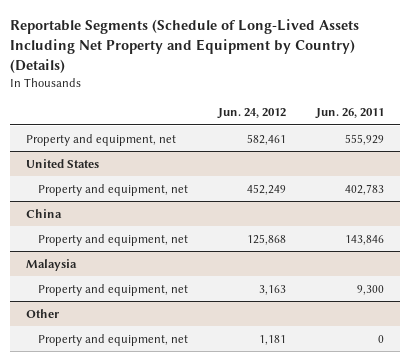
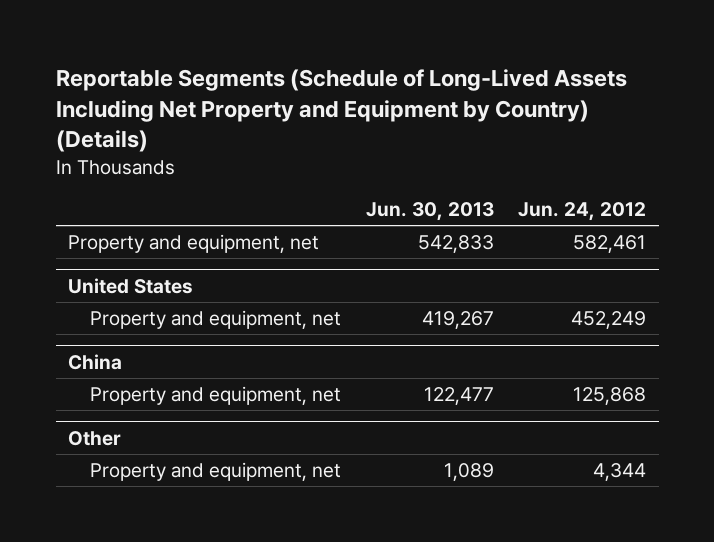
[315,108,385,120] Jun. 26, 2011 -> none
none -> [365,202,494,222] Jun. 30, 2013
[25,258,77,271] Malaysia -> none
[37,283,188,296] Property and equipment, net -> none
[259,334,287,345] 1,181 -> [593,463,647,482] 4,344

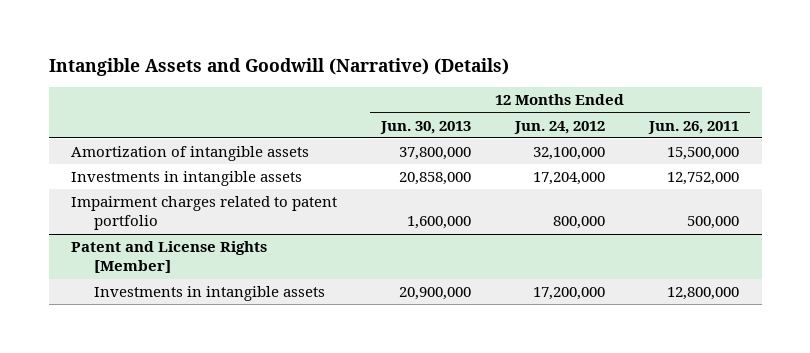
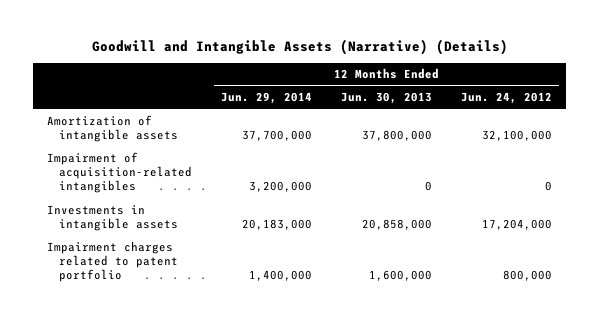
[48,58,509,77] Intangible Assets and Goodwill (Narrative) (Details) -> [91,38,508,55] Goodwill and Intangible Assets (Narrative) (Details)
[648,120,740,134] Jun. 26, 2011 -> none
none -> [221,92,313,105] Jun. 29, 2014
none -> [47,151,193,194] Impairment of acquisition-related intangibles
[70,241,267,274] Patent and License Rights [Member] -> none
[93,286,325,302] Investments in intangible assets -> none

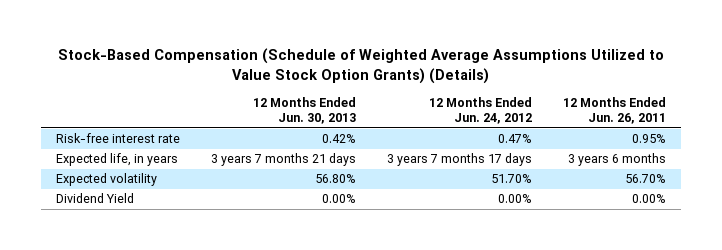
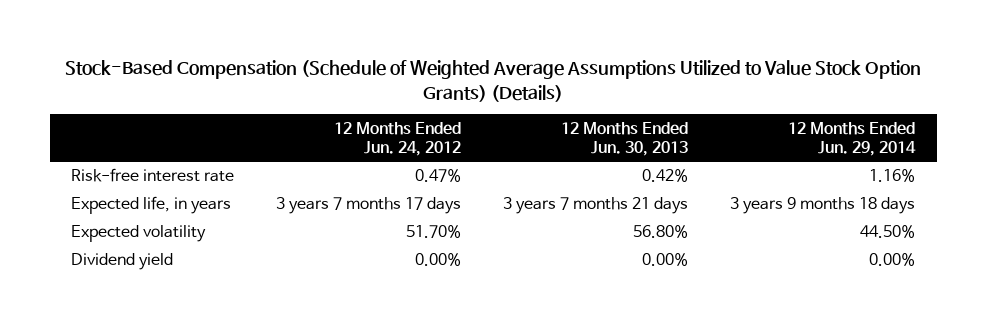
[562,96,666,125] 12 Months Ended Jun. 26, 2011 -> none
none -> [788,121,917,157] 12 Months Ended Jun. 29, 2014
[56,193,135,204] Dividend Yield -> [70,253,173,271] Dividend yield

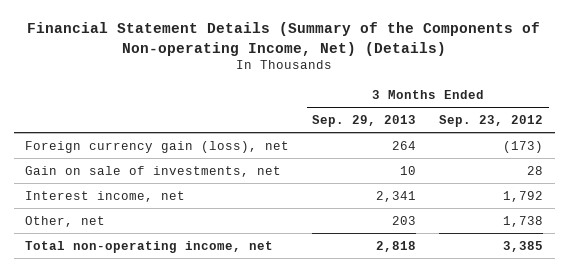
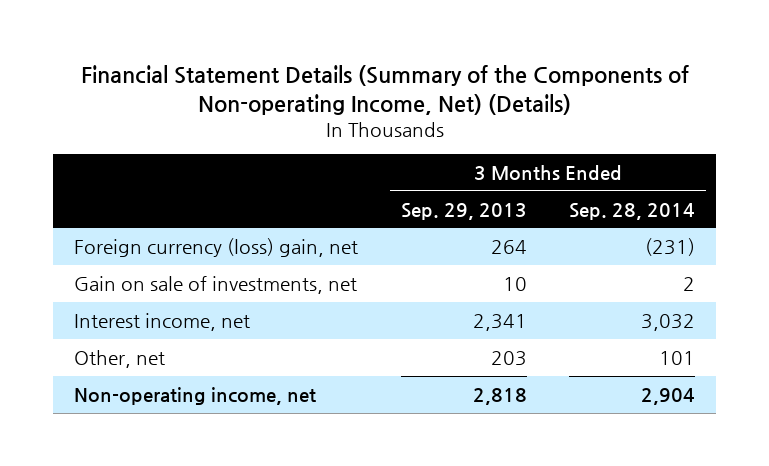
[439,114,544,127] Sep. 23, 2012 -> none
none -> [569,202,696,220] Sep. 28, 2014
[25,140,290,153] Foreign currency gain (loss), net -> [74,237,359,257] Foreign currency (loss) gain, net
[25,240,274,253] Total non-operating income, net -> [74,386,317,405] Non-operating income, net

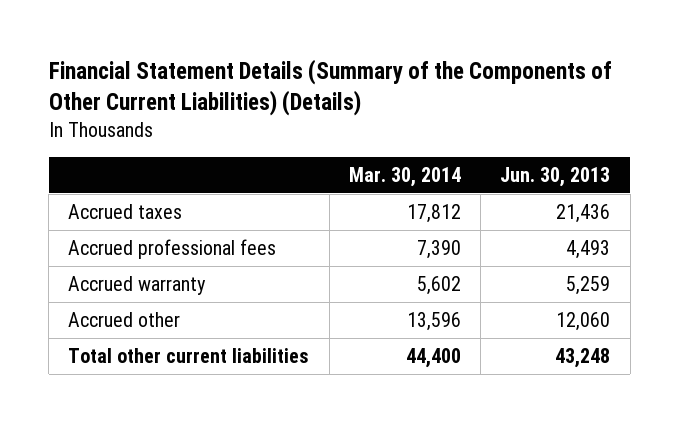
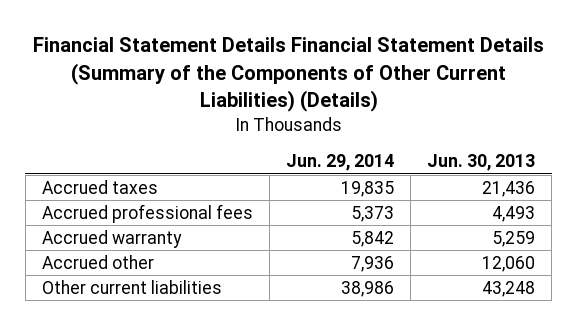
[48,59,612,117] Financial Statement Details (Summary of the Components of Other Current Liabilities) (Details) -> [32,37,544,113] Financial Statement Details Financial Statement Details (Summary of the Components of Other Current Liabilities) (Details)
[348,166,461,187] Mar. 30, 2014 -> none
none -> [286,154,395,172] Jun. 29, 2014
[68,347,310,363] Total other current liabilities -> [41,279,222,294] Other current liabilities

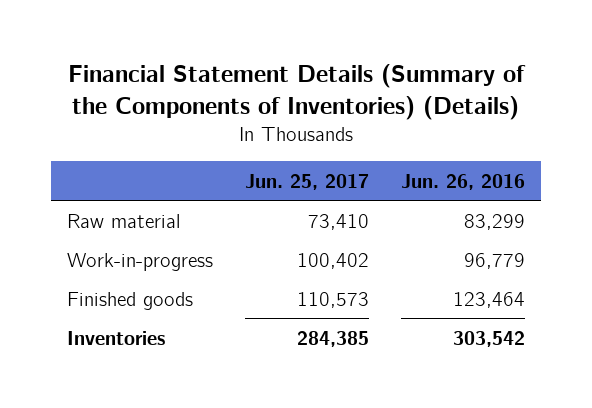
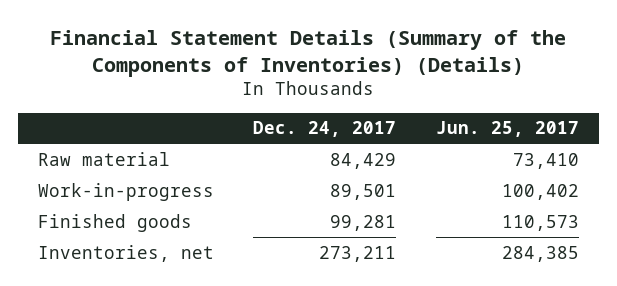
[401,173,526,190] Jun. 26, 2016 -> none
none -> [253,121,397,138] Dec. 24, 2017
[66,330,165,345] Inventories -> [37,244,214,262] Inventories, net

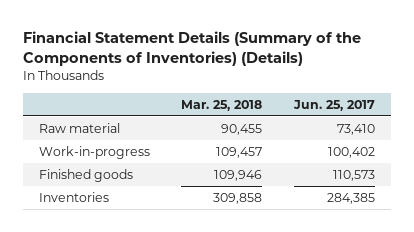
[253,121,397,138] Dec. 24, 2017 -> none
none -> [181,99,263,111] Mar. 25, 2018
[37,244,214,262] Inventories, net -> [39,191,110,202] Inventories

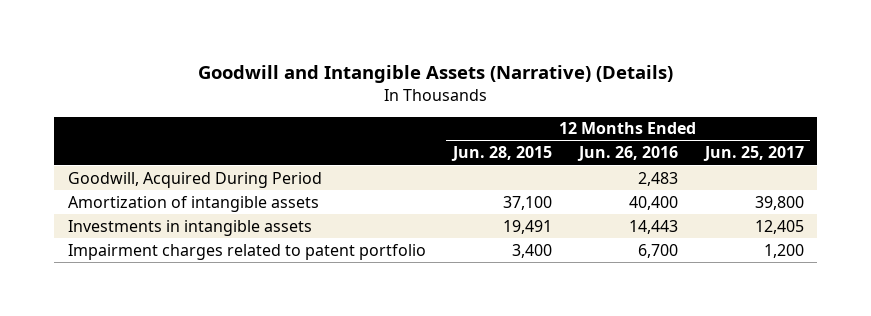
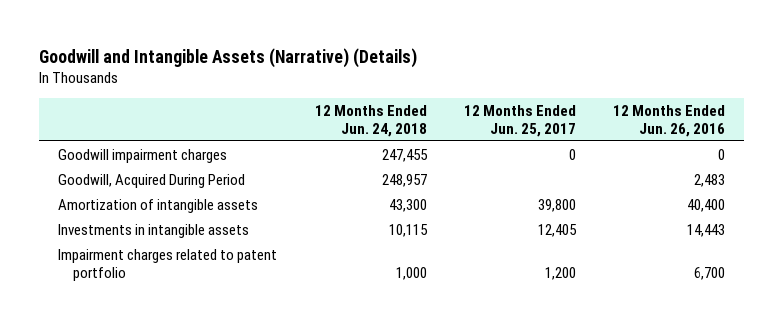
[450,146,552,162] Jun. 28, 2015 -> none
none -> [314,104,427,137] 12 Months Ended Jun. 24, 2018
none -> [58,148,228,163] Goodwill impairment charges

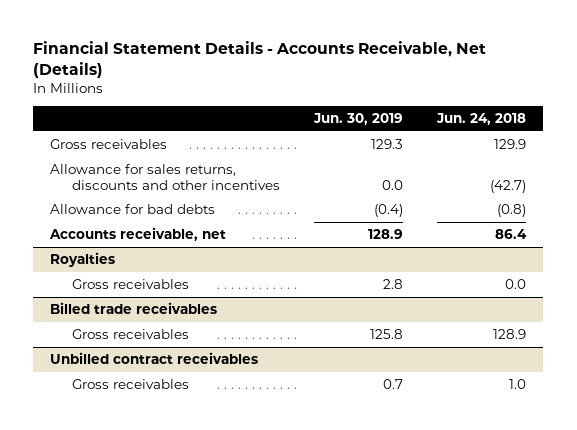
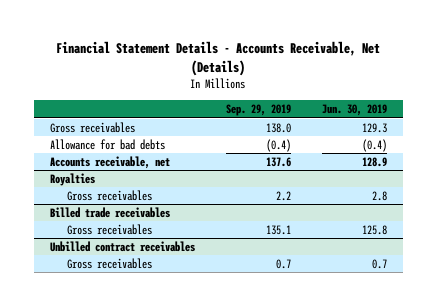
[436,113,527,126] Jun. 24, 2018 -> none
none -> [225,104,291,117] Sep. 29, 2019
[50,163,280,190] Allowance for sales returns, discounts and other incentives -> none

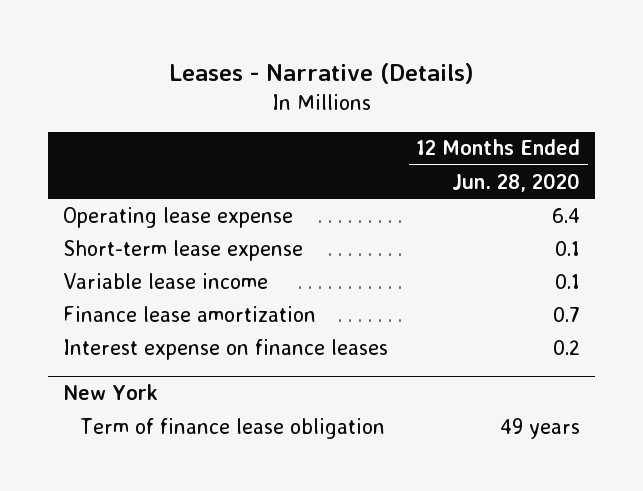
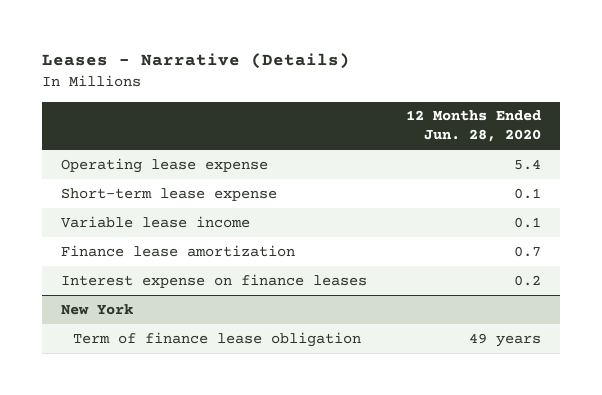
[552,207,581,223] 6.4 -> [513,158,541,170] 5.4

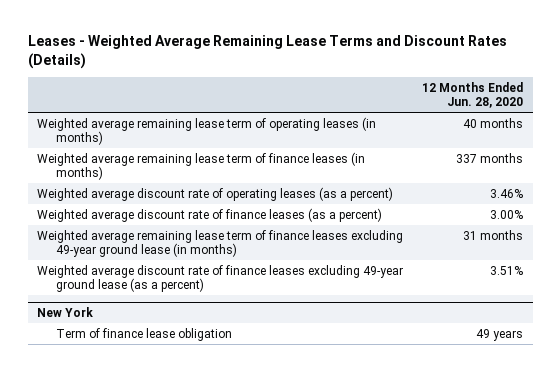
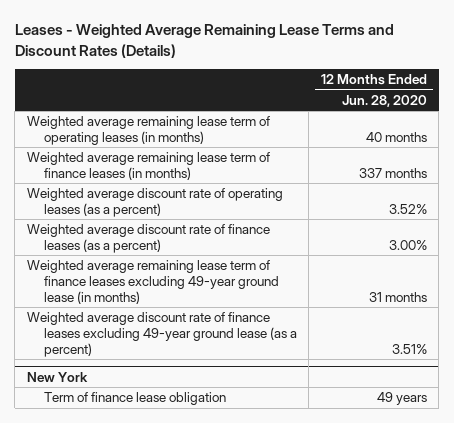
[490,188,524,198] 3.46% -> [388,203,427,214] 3.52%

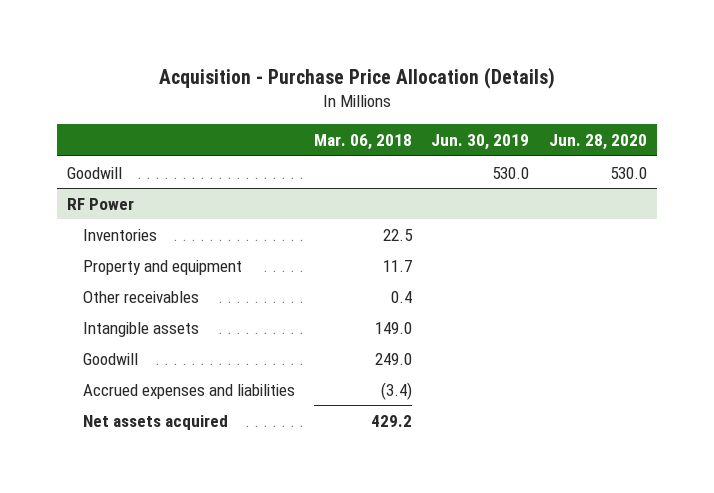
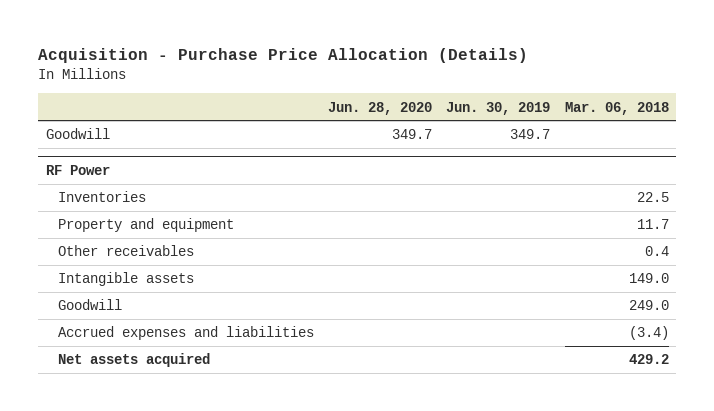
[492,166,530,179] 530.0 -> [510,129,551,140] 349.7
[609,166,647,179] 530.0 -> [392,129,433,140] 349.7

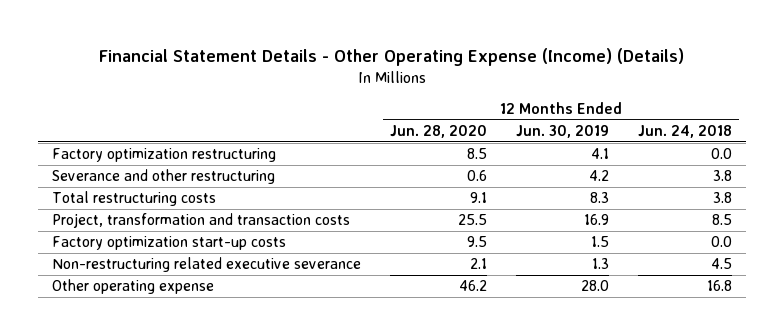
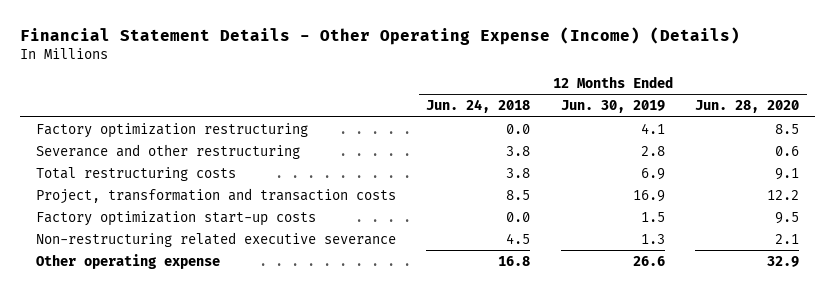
[589,170,610,182] 4.2 -> [640,145,665,156] 2.8
[590,192,610,204] 8.3 -> [640,167,665,180] 6.9
[458,214,488,226] 25.5 -> [767,189,800,200] 12.2
[459,280,488,292] 46.2 -> [767,255,800,267] 32.9
[581,280,610,292] 28.0 -> [632,255,665,266] 26.6

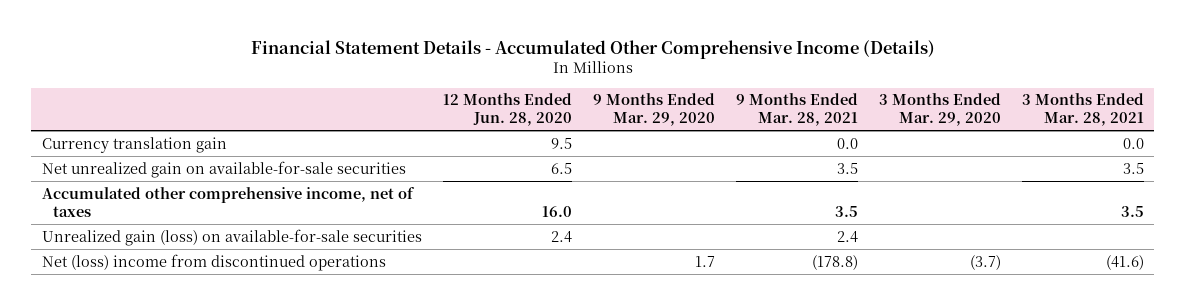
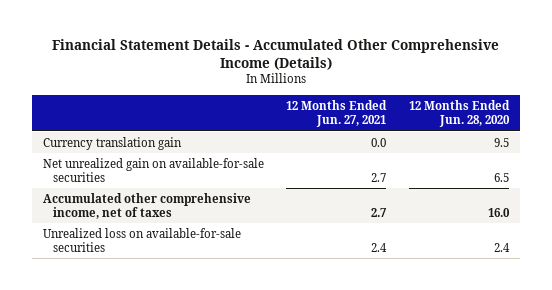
[592,93,715,127] 9 Months Ended Mar. 29, 2020 -> none
[735,93,858,127] 9 Months Ended Mar. 28, 2021 -> none
[878,93,1001,127] 3 Months Ended Mar. 29, 2020 -> none
[1021,93,1144,127] 3 Months Ended Mar. 28, 2021 -> none
none -> [286,99,388,128] 12 Months Ended Jun. 27, 2021
[41,253,386,271] Net (loss) income from discontinued operations -> none
[41,228,422,246] Unrealized gain (loss) on available-for-sale securities -> [42,227,241,253] Unrealized loss on available-for-sale securities

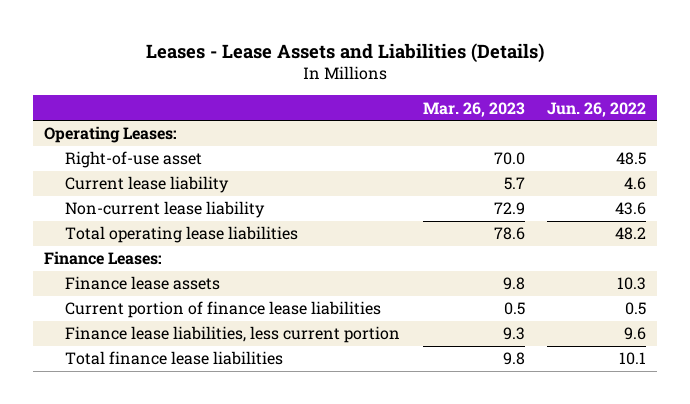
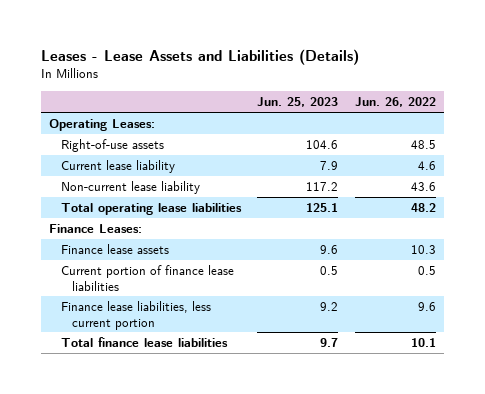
[422,101,525,117] Mar. 26, 2023 -> none
none -> [257,97,339,108] Jun. 25, 2023
[65,151,203,169] Right-of-use asset -> [60,138,164,152] Right-of-use assets

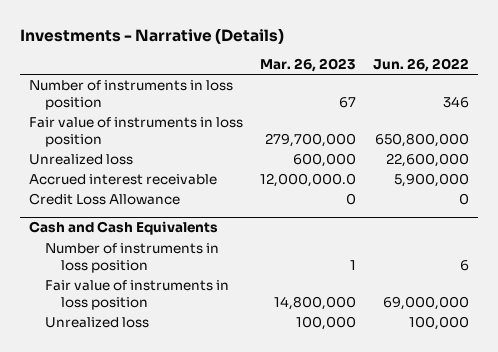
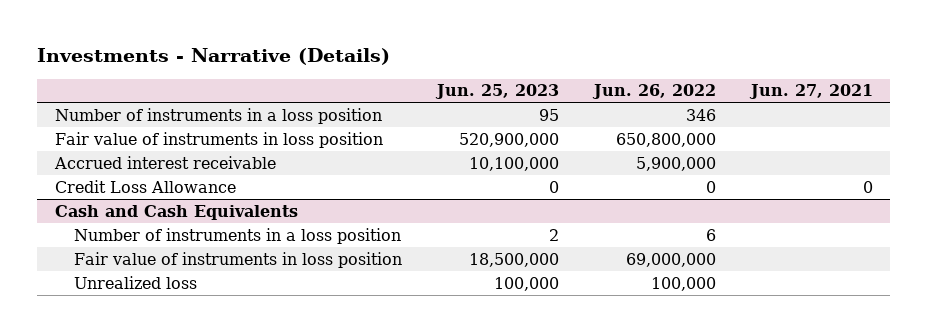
[259,57,356,72] Mar. 26, 2023 -> none
none -> [434,84,559,100] Jun. 25, 2023
none -> [748,84,873,100] Jun. 27, 2021
[28,80,233,110] Number of instruments in loss position -> [54,107,382,124] Number of instruments in a loss position
[28,154,133,166] Unrealized loss -> none
[44,243,219,273] Number of instruments in loss position -> [74,227,402,244] Number of instruments in a loss position

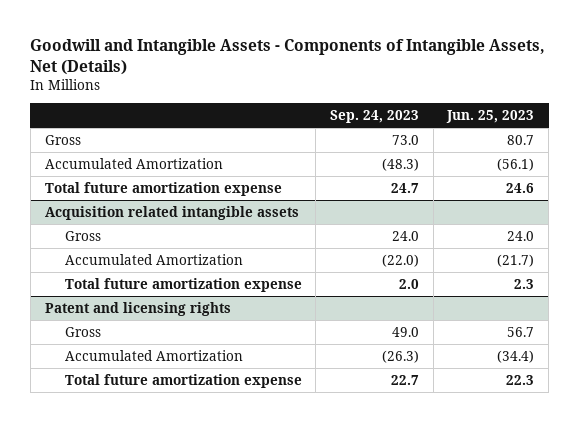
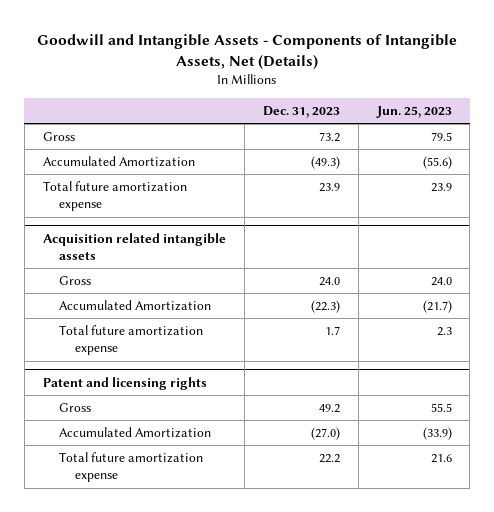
[330,109,420,123] Sep. 24, 2023 -> none
none -> [262,105,340,118] Dec. 31, 2023
[507,134,535,145] 80.7 -> [430,132,452,142] 79.5
[497,157,535,171] (56.1) -> [422,156,452,170] (55.6)
[506,182,535,193] 24.6 -> [430,183,452,193] 23.9
[507,326,535,337] 56.7 -> [430,403,452,413] 55.5
[497,349,535,363] (34.4) -> [422,427,452,441] (33.9)
[506,374,535,385] 22.3 -> [430,454,452,464] 21.6

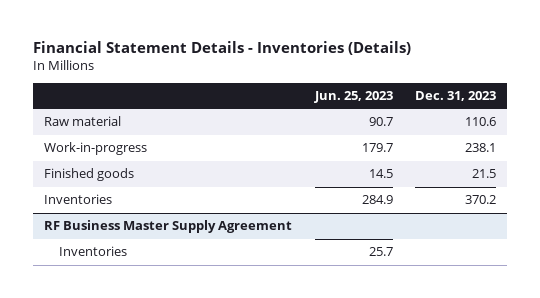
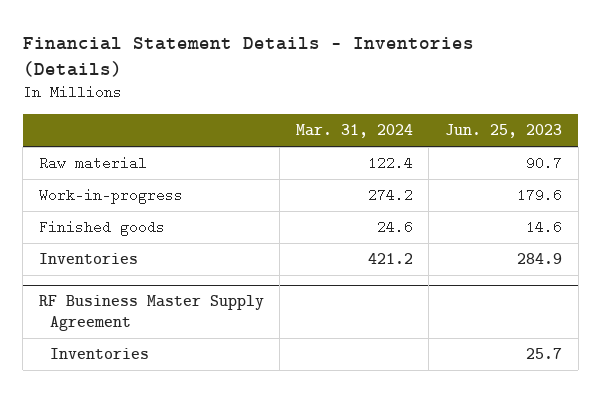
[414,91,496,102] Dec. 31, 2023 -> none
none -> [295,124,413,139] Mar. 31, 2024
[361,143,393,153] 179.7 -> [516,188,562,203] 179.6
[368,169,393,179] 14.5 -> [525,220,562,235] 14.6

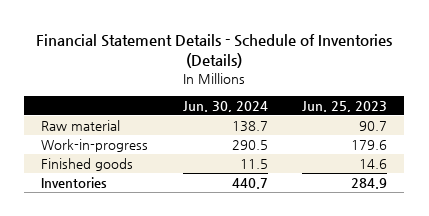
[22,36,474,77] Financial Statement Details - Inventories (Details) -> [36,33,393,69] Financial Statement Details - Schedule of Inventories (Details)
[295,124,413,139] Mar. 31, 2024 -> none
none -> [182,101,268,113] Jun. 30, 2024
[38,295,264,331] RF Business Master Supply Agreement -> none
[50,348,150,360] Inventories -> none

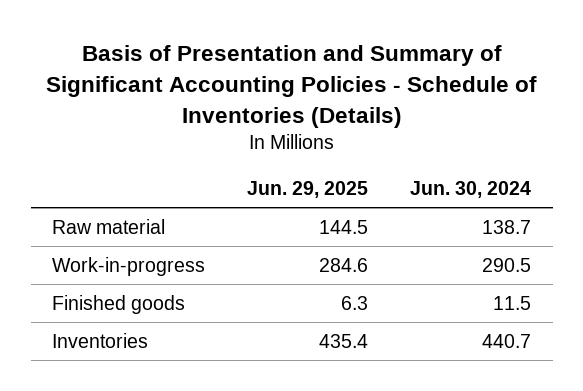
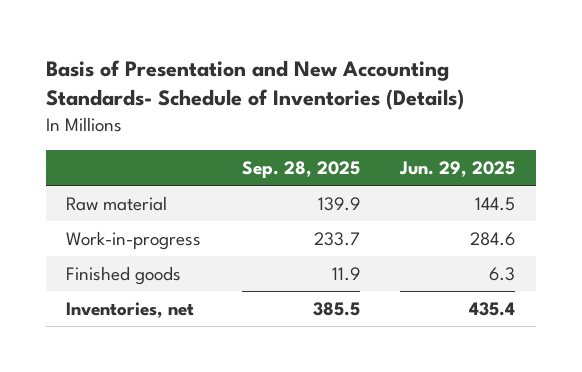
[45,45,537,128] Basis of Presentation and Summary of Significant Accounting Policies - Schedule of Inventories (Details) -> [46,59,465,111] Basis of Presentation and New Accounting Standards- Schedule of Inventories (Details)
[410,180,532,198] Jun. 30, 2024 -> none
none -> [241,161,360,179] Sep. 28, 2025
[51,332,148,348] Inventories -> [66,301,195,318] Inventories, net

